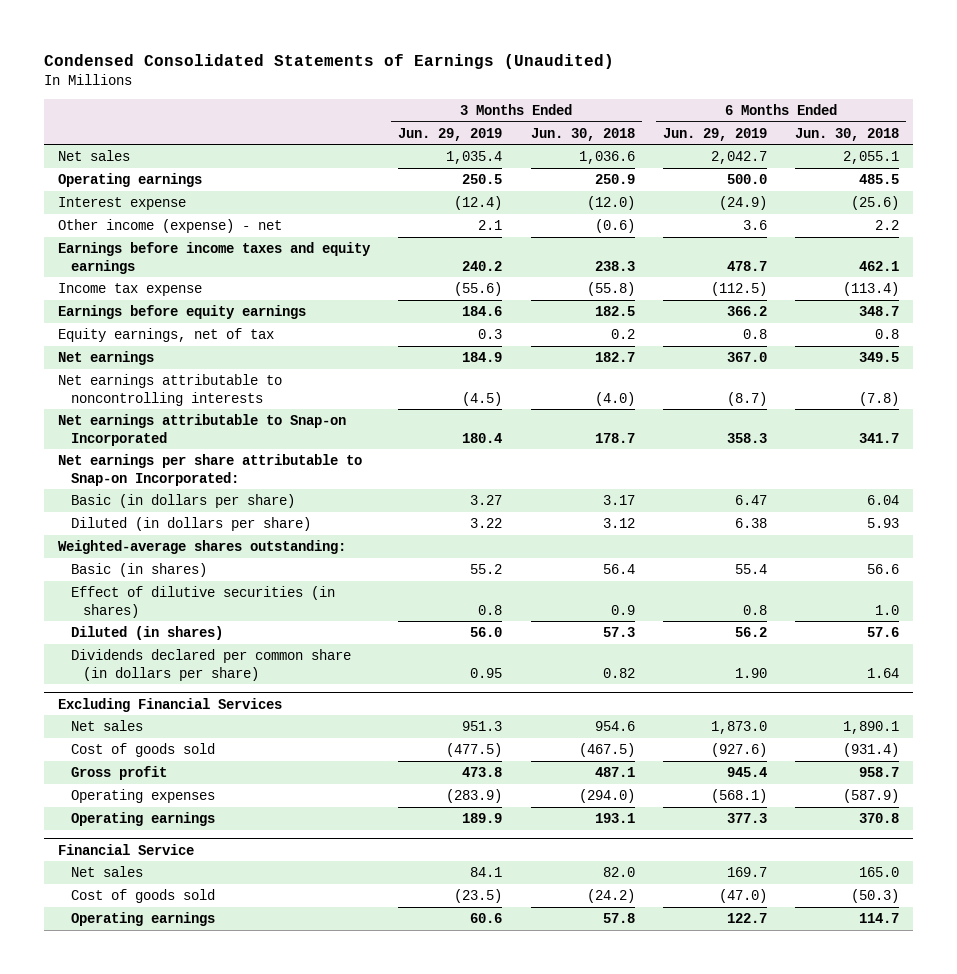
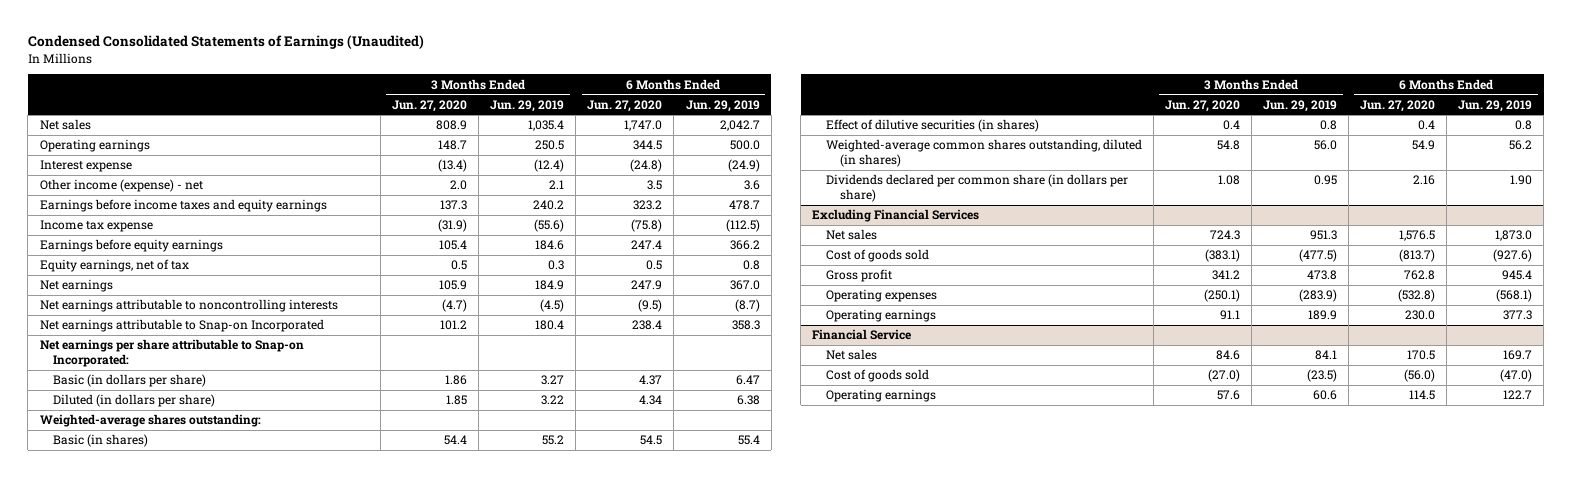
[530,127,635,141] Jun. 30, 2018 -> none
[794,127,899,141] Jun. 30, 2018 -> none
none -> [392,99,468,112] Jun. 27, 2020
none -> [587,99,663,112] Jun. 27, 2020
[70,625,223,640] Diluted (in shares) -> [825,139,1142,168] Weighted-average common shares outstanding, diluted (in shares)

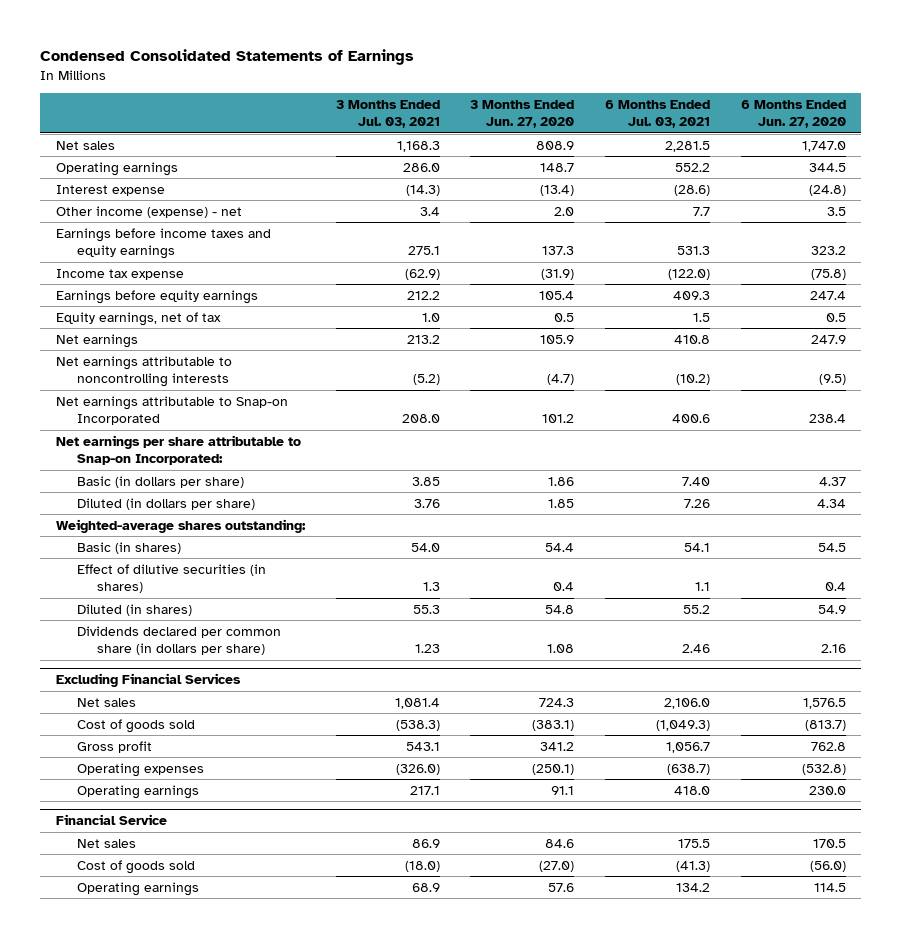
[27,35,424,50] Condensed Consolidated Statements of Earnings (Unaudited) -> [40,49,415,66] Condensed Consolidated Statements of Earnings
[490,99,565,112] Jun. 29, 2019 -> none
[685,99,760,112] Jun. 29, 2019 -> none
none -> [335,99,440,129] 3 Months Ended Jul. 03, 2021
none -> [605,99,711,129] 6 Months Ended Jul. 03, 2021
[825,139,1142,168] Weighted-average common shares outstanding, diluted (in shares) -> [76,603,192,616] Diluted (in shares)

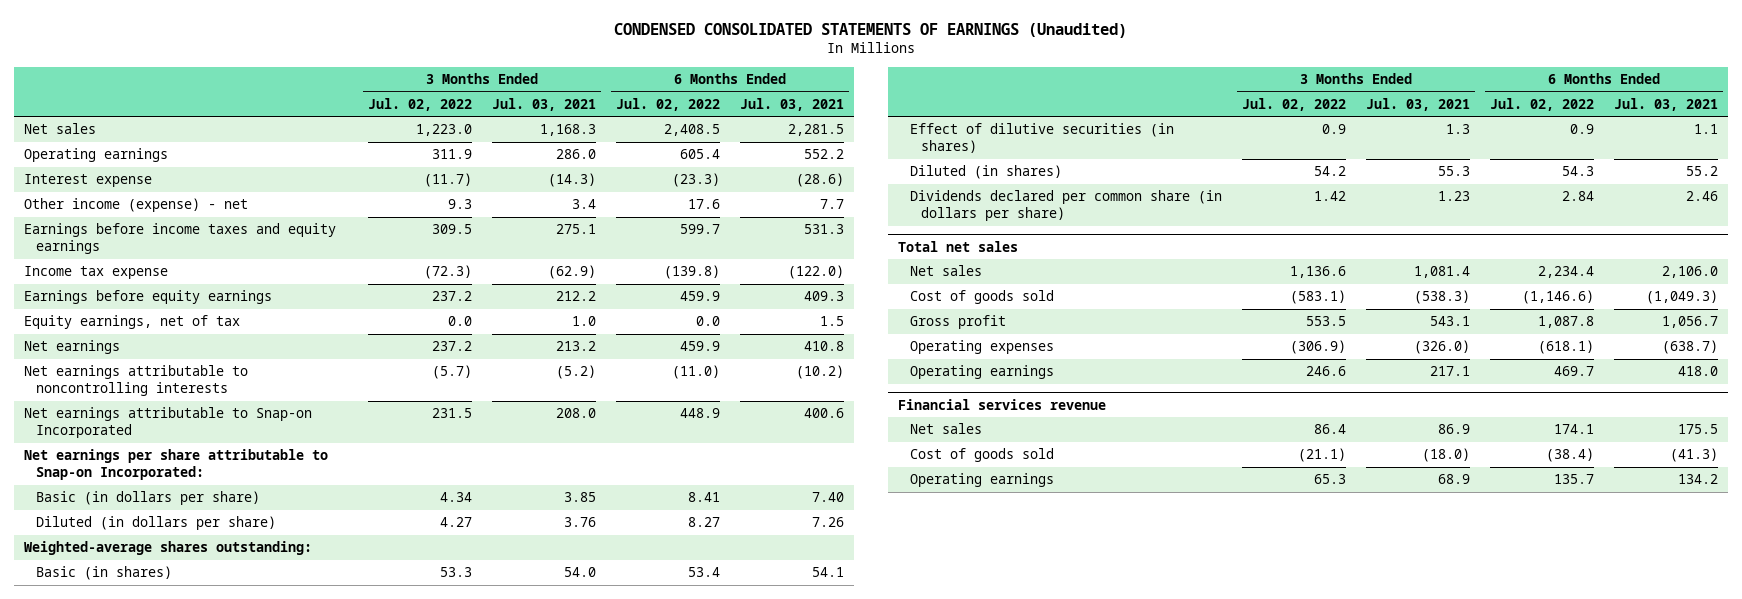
[40,49,415,66] Condensed Consolidated Statements of Earnings -> [614,22,1128,38] CONDENSED CONSOLIDATED STATEMENTS OF EARNINGS (Unaudited)
[470,99,575,129] 3 Months Ended Jun. 27, 2020 -> none
[741,99,847,129] 6 Months Ended Jun. 27, 2020 -> none
none -> [367,97,472,111] Jul. 02, 2022
none -> [616,97,721,111] Jul. 02, 2022
[55,673,241,688] Excluding Financial Services -> [898,240,1019,252] Total net sales
[55,814,167,826] Financial Service -> [898,398,1107,410] Financial services revenue

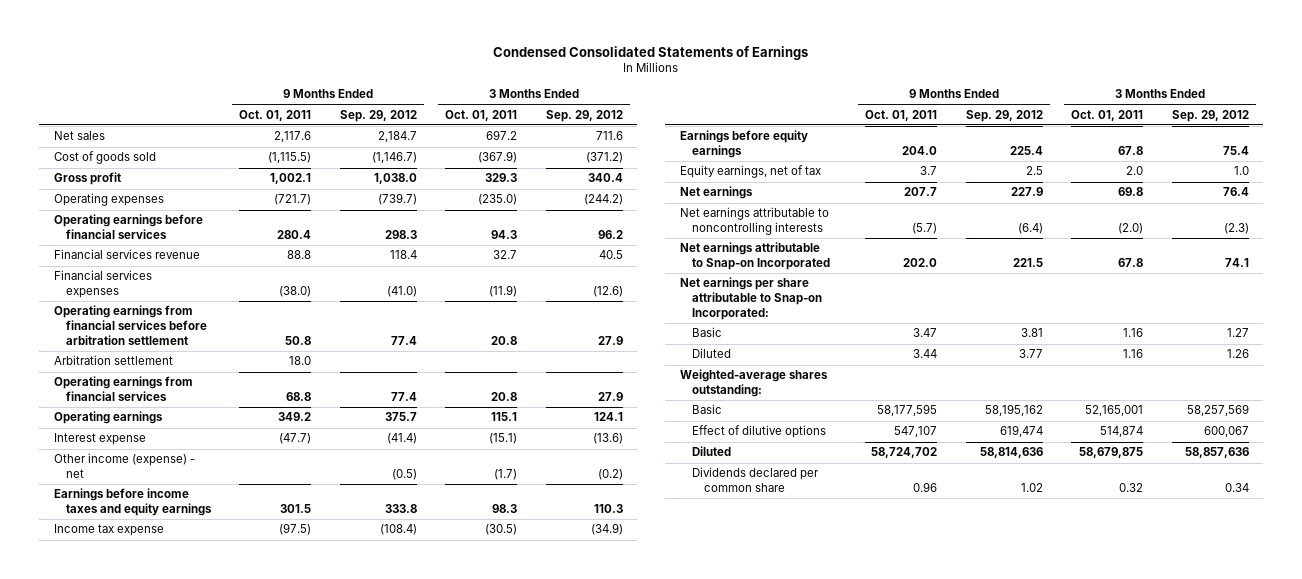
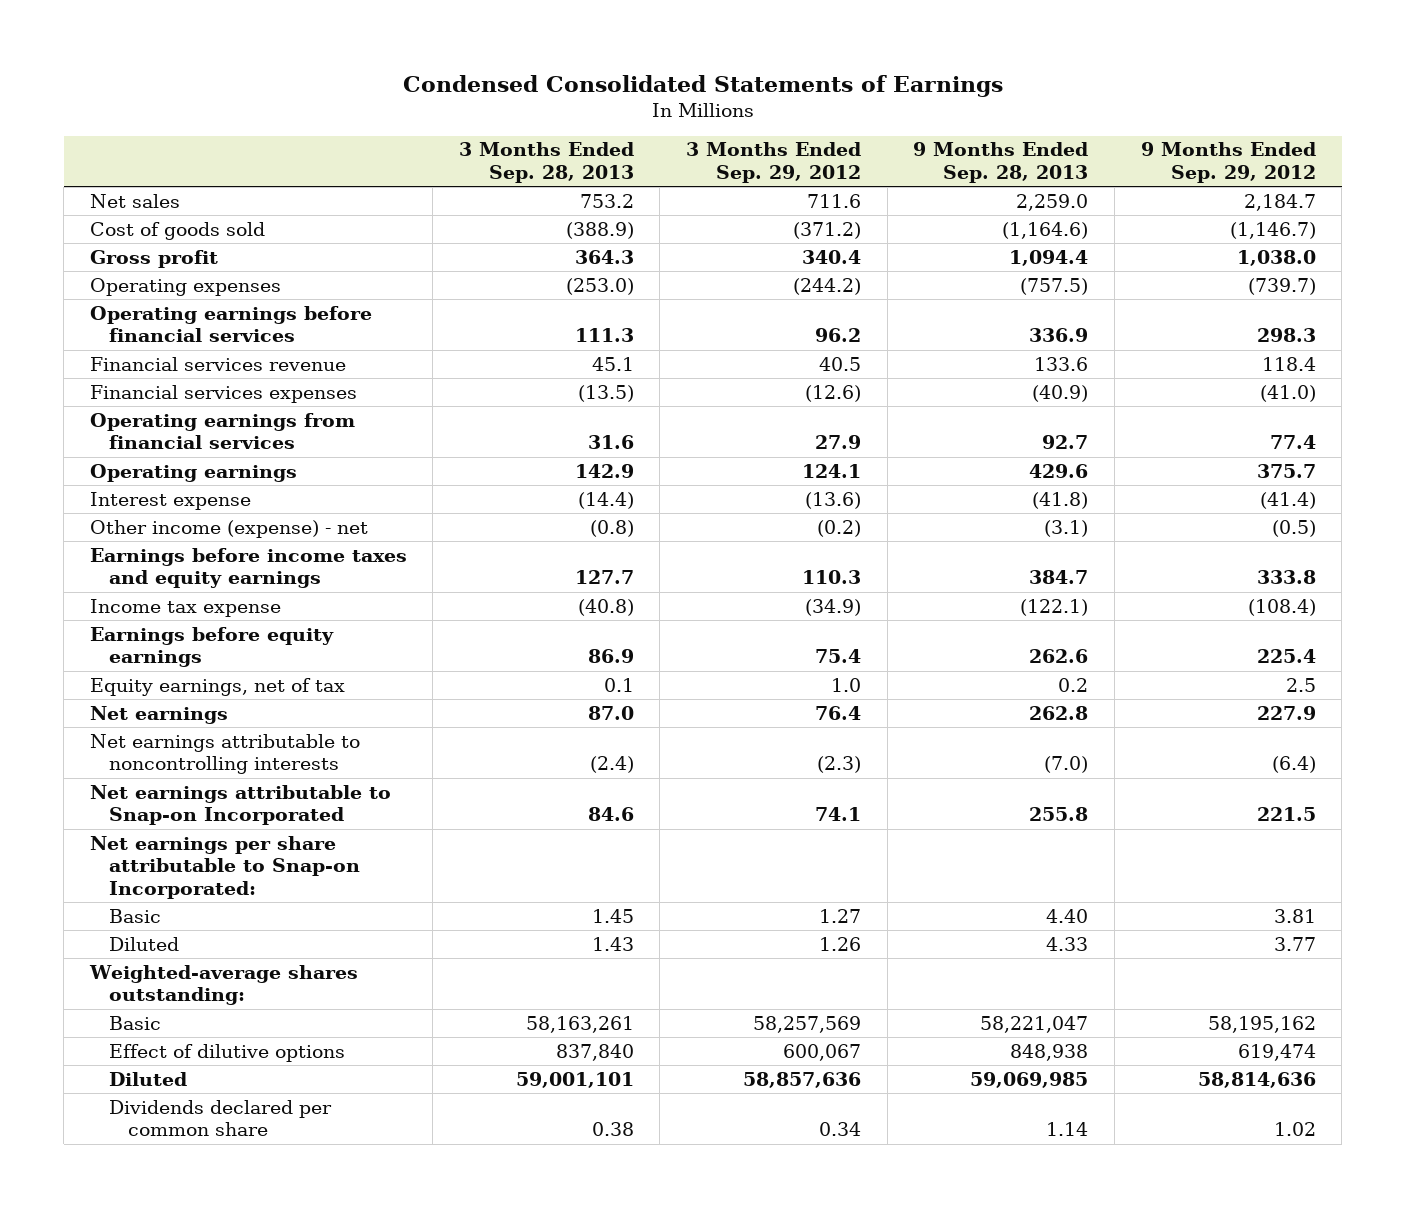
[239,109,312,121] Oct. 01, 2011 -> none
[445,109,518,121] Oct. 01, 2011 -> none
none -> [458,142,634,183] 3 Months Ended Sep. 28, 2013
none -> [913,142,1089,183] 9 Months Ended Sep. 28, 2013
[53,305,207,345] Operating earnings from financial services before arbitration settlement -> none
[53,355,173,366] Arbitration settlement -> none

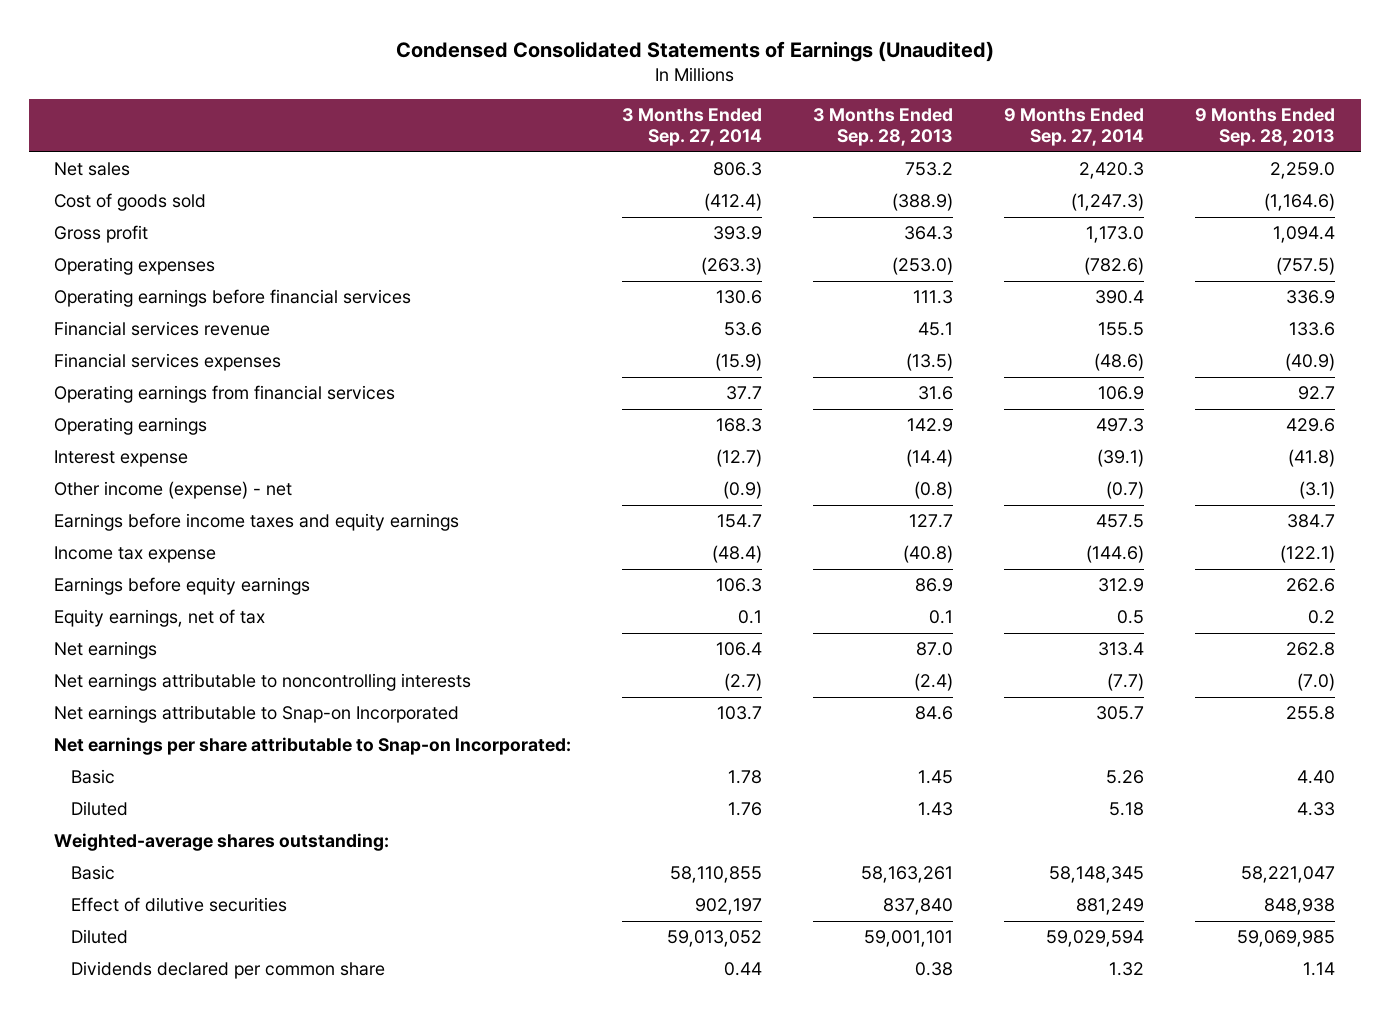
[402,75,1003,98] Condensed Consolidated Statements of Earnings -> [395,40,994,62] Condensed Consolidated Statements of Earnings (Unaudited)
[686,142,862,183] 3 Months Ended Sep. 29, 2012 -> none
[1140,142,1316,183] 9 Months Ended Sep. 29, 2012 -> none
none -> [622,107,763,147] 3 Months Ended Sep. 27, 2014
none -> [1004,107,1145,147] 9 Months Ended Sep. 27, 2014
[109,1043,346,1062] Effect of dilutive options -> [71,897,288,913] Effect of dilutive securities

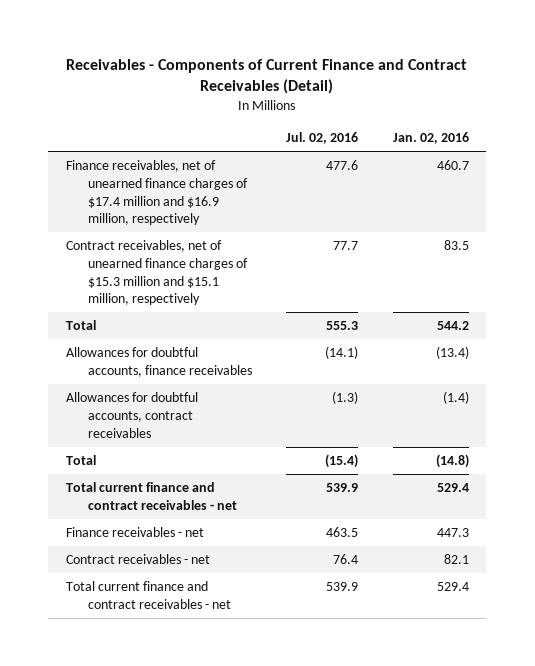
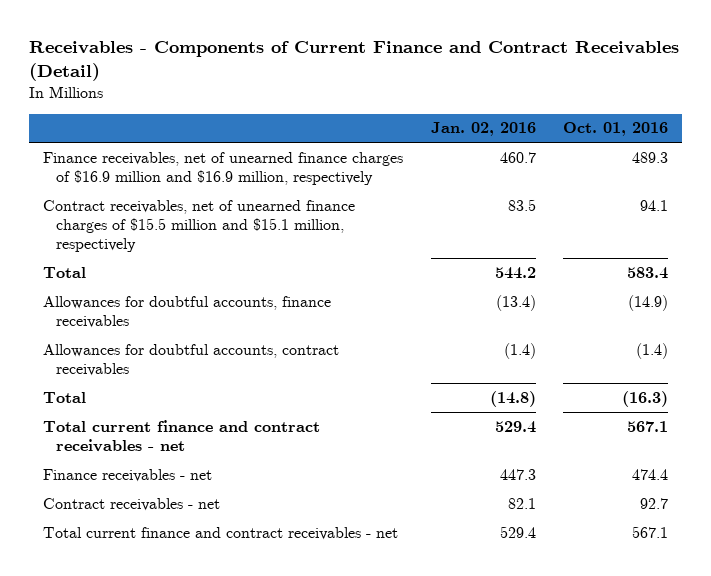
[286,132,359,145] Jul. 02, 2016 -> none
none -> [563,122,669,137] Oct. 01, 2016
[65,160,248,226] Finance receivables, net of unearned finance charges of $17.4 million and $16.9 million, respectively -> [42,151,403,185] Finance receivables, net of unearned finance charges of $16.9 million and $16.9 million, respectively
[65,240,248,306] Contract receivables, net of unearned finance charges of $15.3 million and $15.1 million, respectively -> [42,199,355,253] Contract receivables, net of unearned finance charges of $15.5 million and $15.1 million, respectively

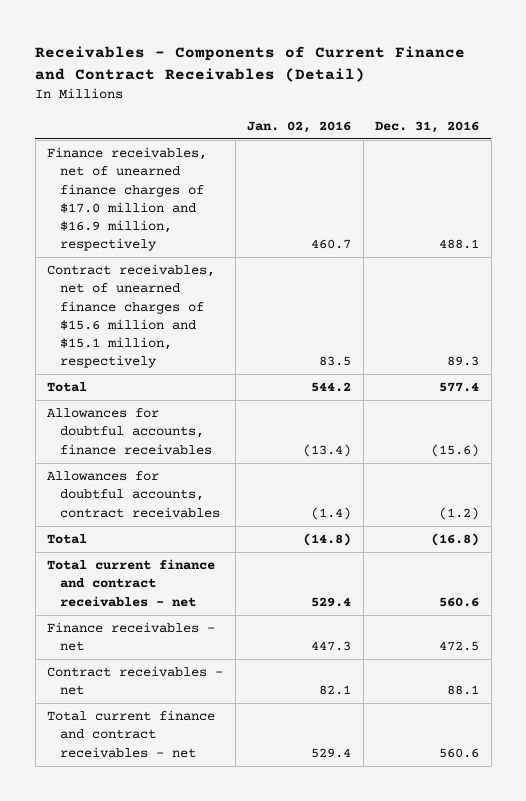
[563,122,669,137] Oct. 01, 2016 -> none
none -> [375,120,480,133] Dec. 31, 2016
[42,151,403,185] Finance receivables, net of unearned finance charges of $16.9 million and $16.9 million, respectively -> [47,147,208,252] Finance receivables, net of unearned finance charges of $17.0 million and $16.9 million, respectively
[42,199,355,253] Contract receivables, net of unearned finance charges of $15.5 million and $15.1 million, respectively -> [47,264,216,369] Contract receivables, net of unearned finance charges of $15.6 million and $15.1 million, respectively

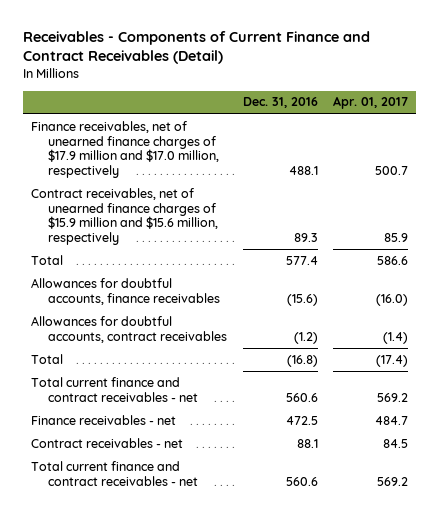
[247,120,352,133] Jan. 02, 2016 -> none
none -> [333,96,409,110] Apr. 01, 2017
[47,147,208,252] Finance receivables, net of unearned finance charges of $17.0 million and $16.9 million, respectively -> [30,120,219,179] Finance receivables, net of unearned finance charges of $17.9 million and $17.0 million, respectively
[47,264,216,369] Contract receivables, net of unearned finance charges of $15.6 million and $15.1 million, respectively -> [30,187,218,246] Contract receivables, net of unearned finance charges of $15.9 million and $15.6 million, respectively

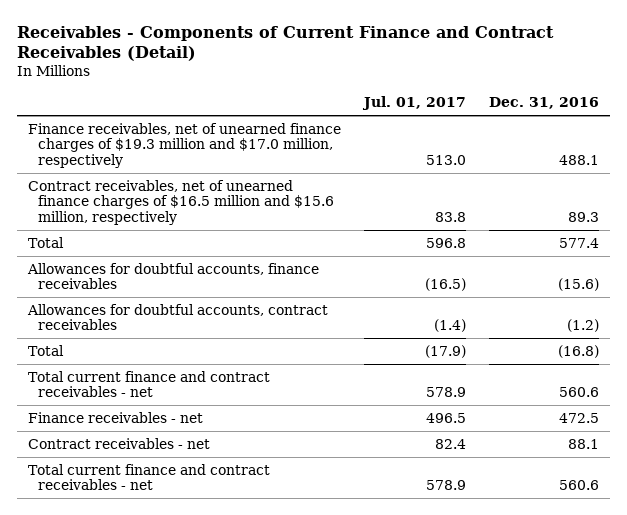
[333,96,409,110] Apr. 01, 2017 -> none
none -> [362,96,467,111] Jul. 01, 2017
[30,120,219,179] Finance receivables, net of unearned finance charges of $17.9 million and $17.0 million, respectively -> [28,122,342,168] Finance receivables, net of unearned finance charges of $19.3 million and $17.0 million, respectively
[30,187,218,246] Contract receivables, net of unearned finance charges of $15.9 million and $15.6 million, respectively -> [28,179,335,225] Contract receivables, net of unearned finance charges of $16.5 million and $15.6 million, respectively

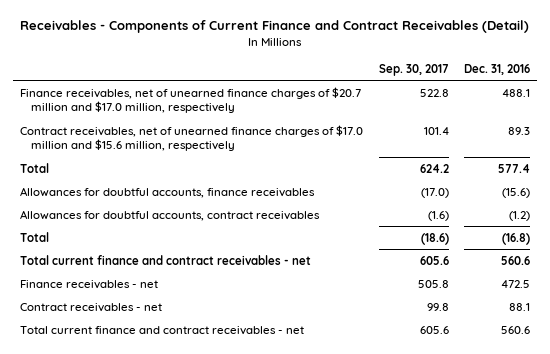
[362,96,467,111] Jul. 01, 2017 -> none
none -> [378,63,449,76] Sep. 30, 2017
[28,122,342,168] Finance receivables, net of unearned finance charges of $19.3 million and $17.0 million, respectively -> [20,86,362,114] Finance receivables, net of unearned finance charges of $20.7 million and $17.0 million, respectively
[28,179,335,225] Contract receivables, net of unearned finance charges of $16.5 million and $15.6 million, respectively -> [20,124,364,152] Contract receivables, net of unearned finance charges of $17.0 million and $15.6 million, respectively

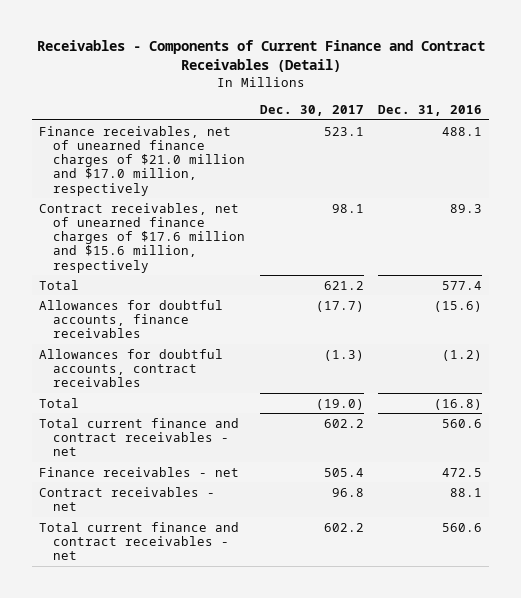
[378,63,449,76] Sep. 30, 2017 -> none
none -> [259,104,364,116] Dec. 30, 2017
[20,86,362,114] Finance receivables, net of unearned finance charges of $20.7 million and $17.0 million, respectively -> [38,125,246,196] Finance receivables, net of unearned finance charges of $21.0 million and $17.0 million, respectively
[20,124,364,152] Contract receivables, net of unearned finance charges of $17.0 million and $15.6 million, respectively -> [38,202,246,273] Contract receivables, net of unearned finance charges of $17.6 million and $15.6 million, respectively

